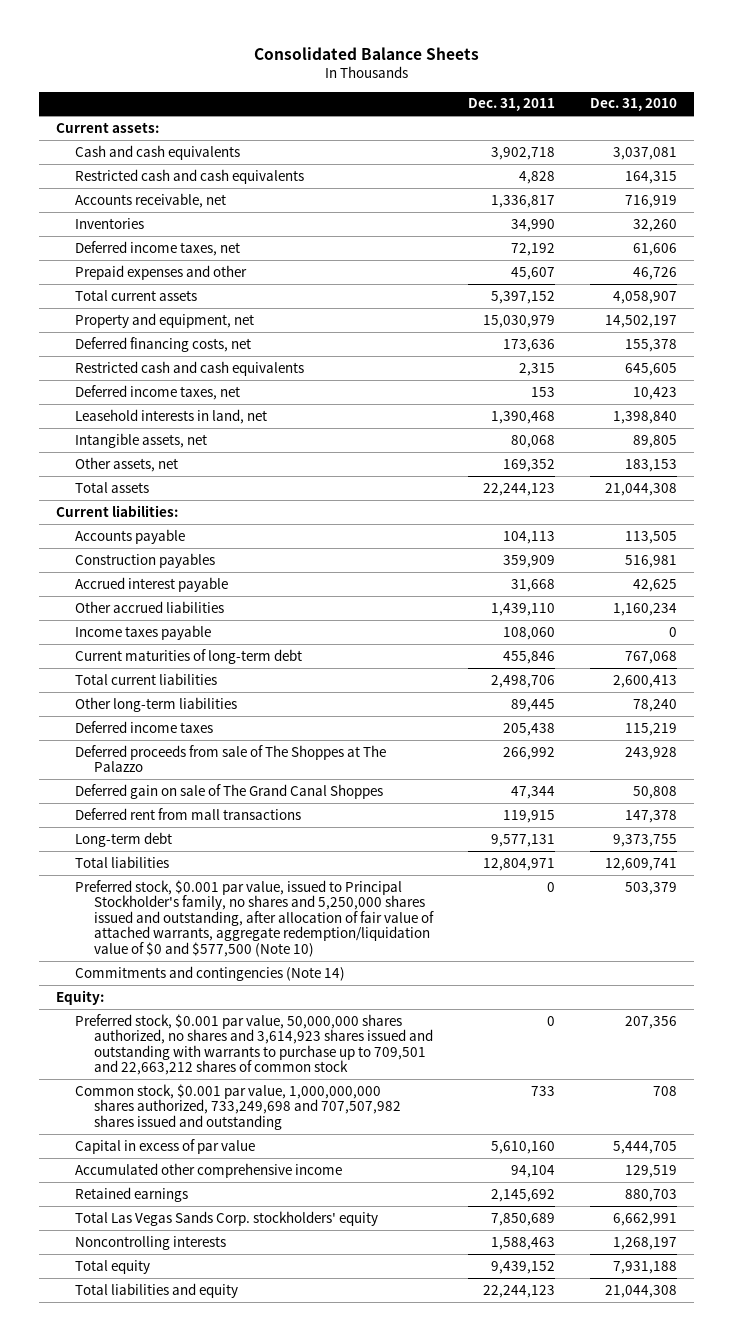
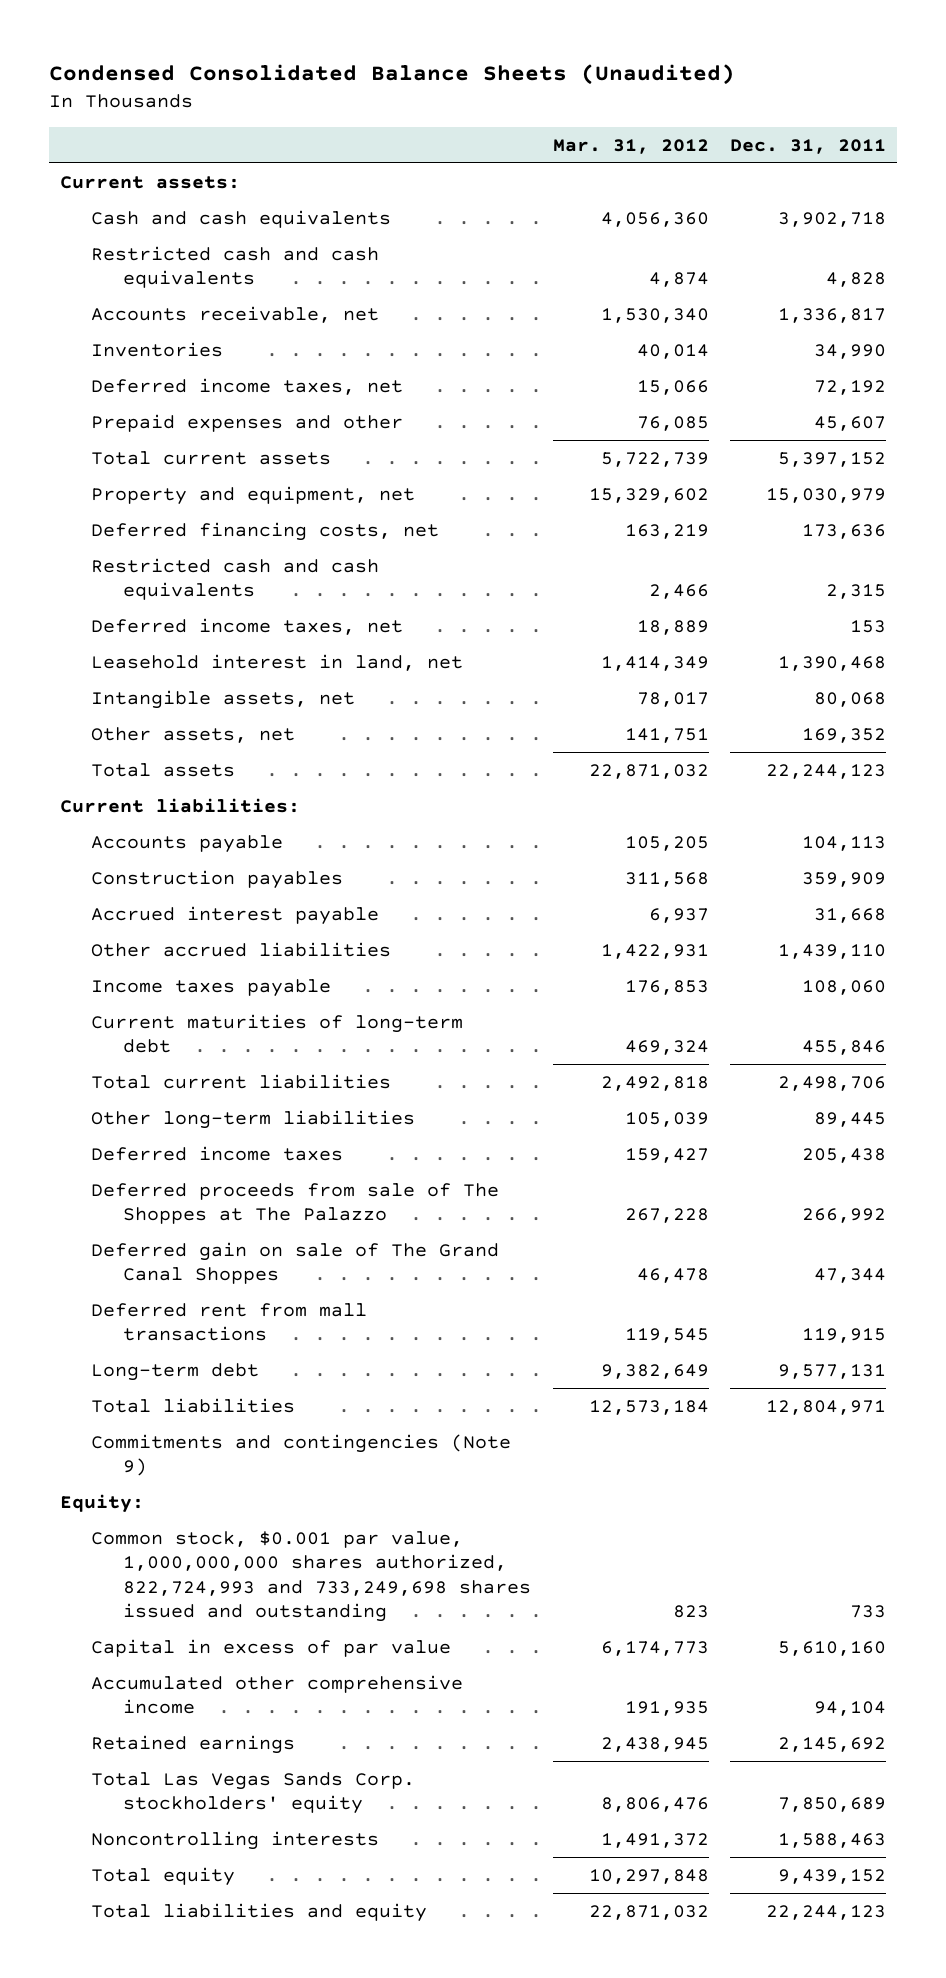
[253,47,479,61] Consolidated Balance Sheets -> [48,63,735,85] Condensed Consolidated Balance Sheets (Unaudited)
[589,98,677,112] Dec. 31, 2010 -> none
none -> [552,138,709,154] Mar. 31, 2012
[75,408,268,424] Leasehold interests in land, net -> [91,653,464,671] Leasehold interest in land, net
[75,879,435,957] Preferred stock, $0.001 par value, issued to Principal Stockholder's family, no shares and 5,250,000 shares issued and outstanding, after allocation of fair value of attached warrants, aggregate redemption/liquidation value of $0 and $577,500 (Note 10) -> none
[75,965,346,981] Commitments and contingencies (Note 14) -> [91,1433,512,1477] Commitments and contingencies (Note 9)
[75,1013,434,1076] Preferred stock, $0.001 par value, 50,000,000 shares authorized, no shares and 3,614,923 shares issued and outstanding with warrants to purchase up to 709,501 and 22,663,212 shares of common stock -> none
[75,1083,402,1130] Common stock, $0.001 par value, 1,000,000,000 shares authorized, 733,249,698 and 707,507,982 shares issued and outstanding -> [91,1530,532,1622] Common stock, $0.001 par value, 1,000,000,000 shares authorized, 822,724,993 and 733,249,698 shares issued and outstanding

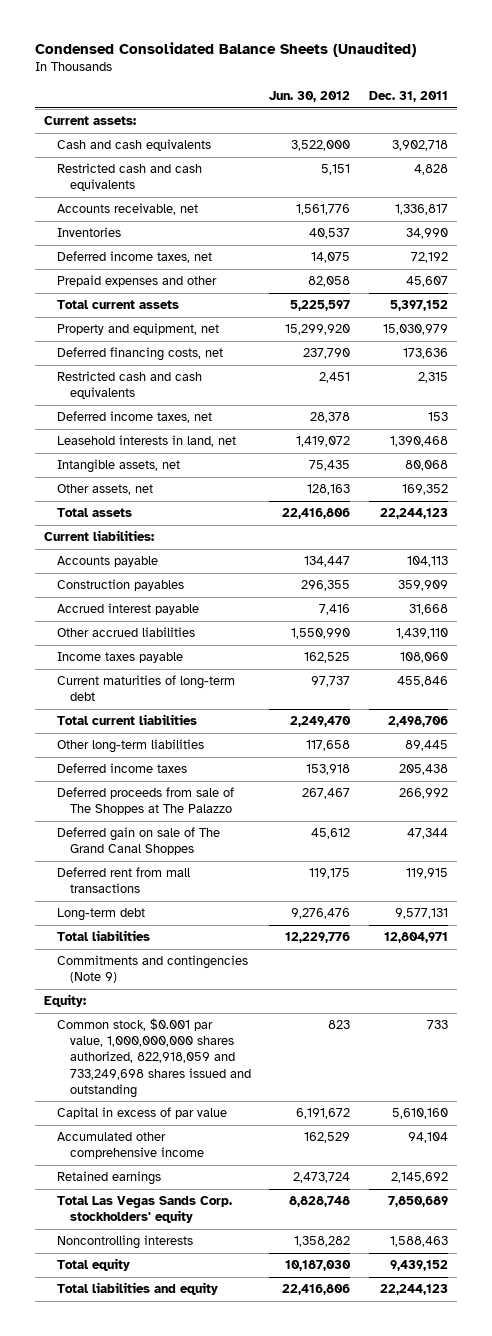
[552,138,709,154] Mar. 31, 2012 -> none
none -> [269,90,351,102] Jun. 30, 2012
[91,653,464,671] Leasehold interest in land, net -> [56,435,236,448] Leasehold interests in land, net
[91,1530,532,1622] Common stock, $0.001 par value, 1,000,000,000 shares authorized, 822,724,993 and 733,249,698 shares issued and outstanding -> [56,1018,251,1098] Common stock, $0.001 par value, 1,000,000,000 shares authorized, 822,918,059 and 733,249,698 shares issued and outstanding

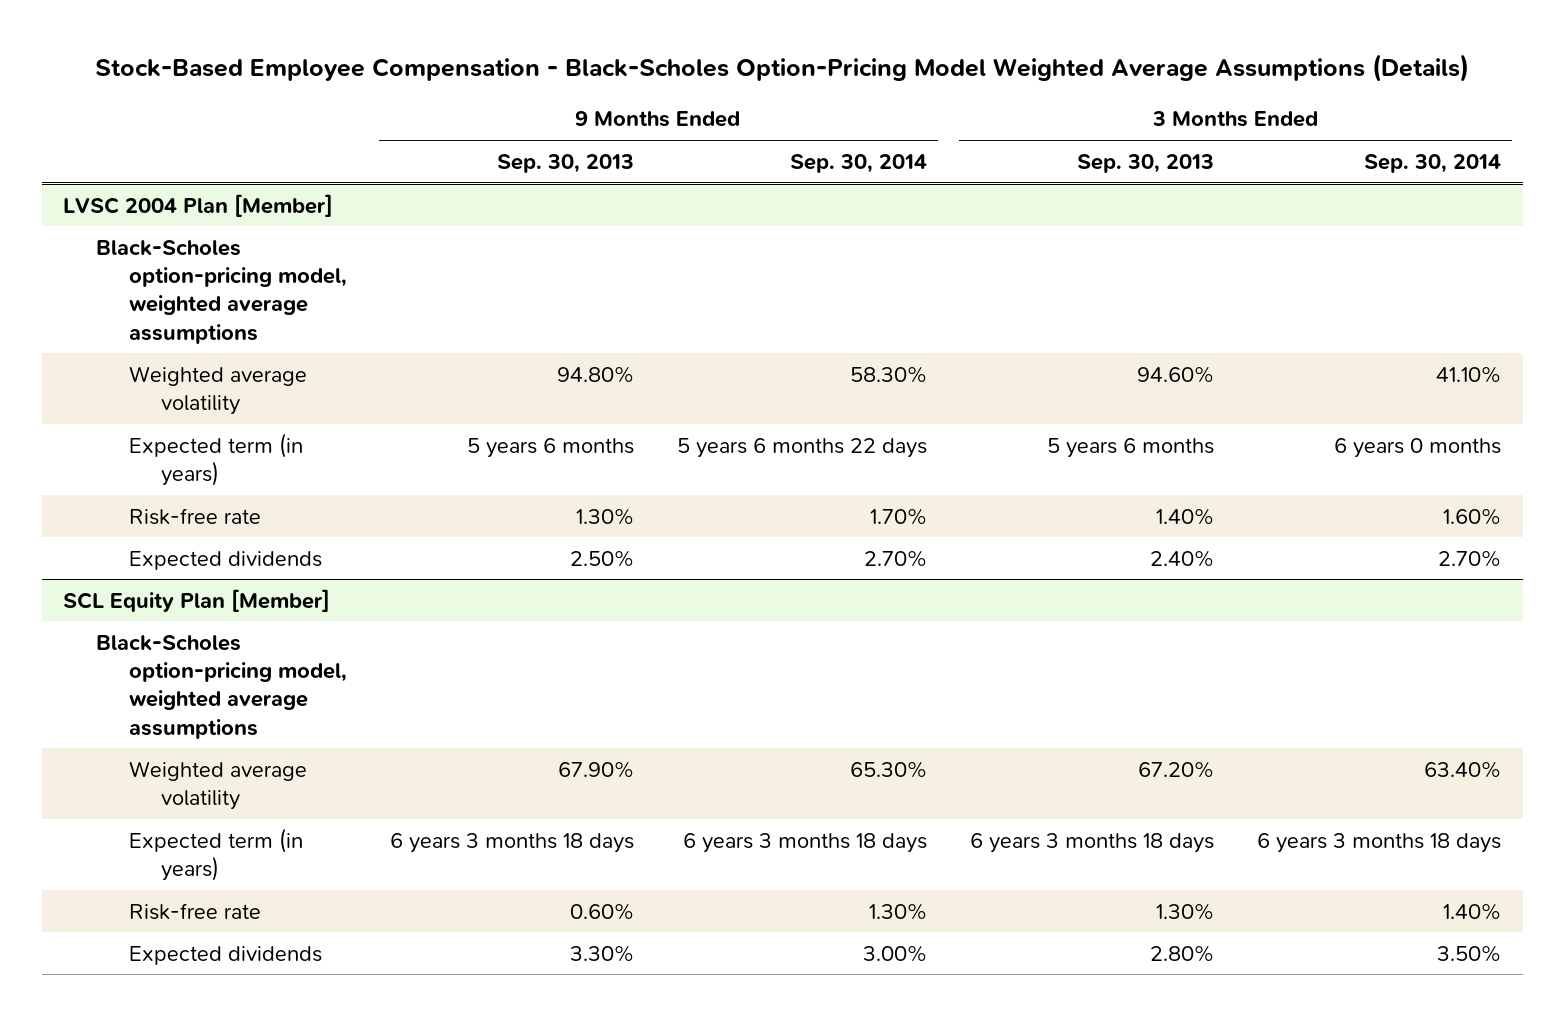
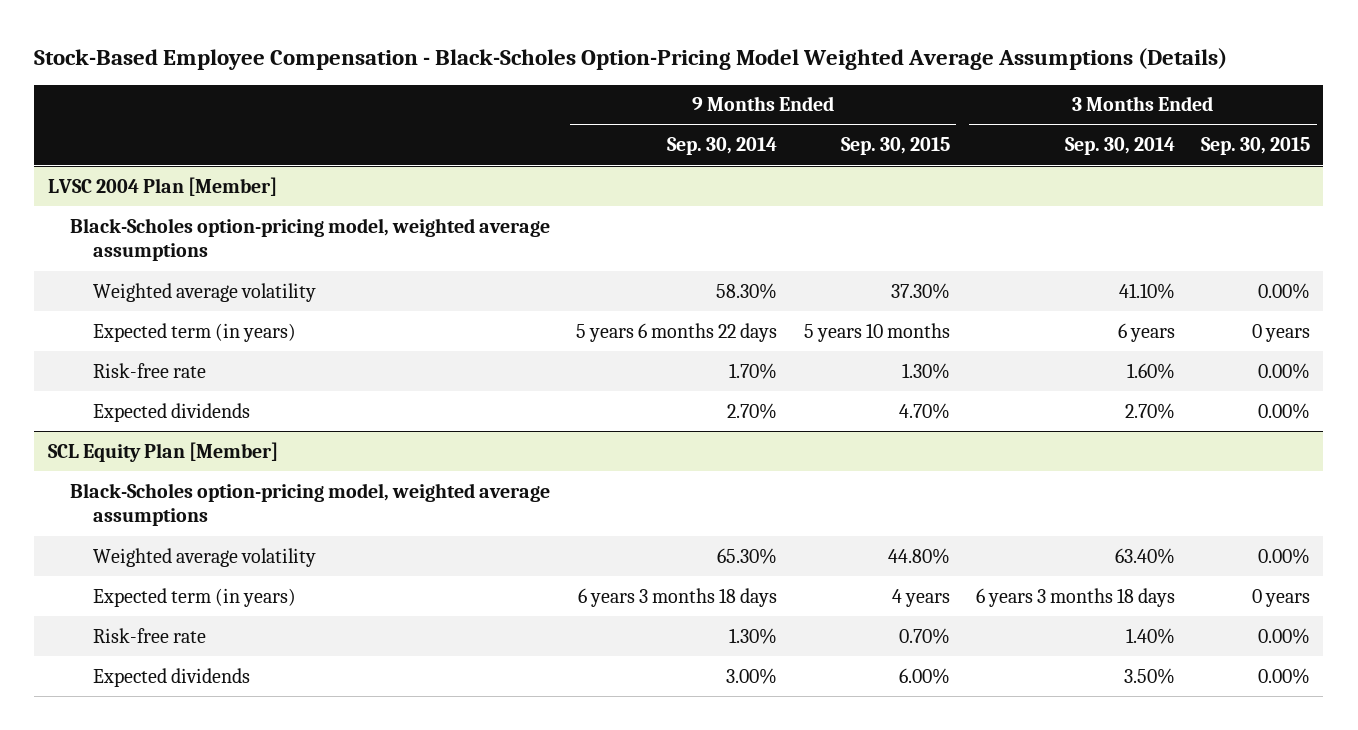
[496,153,634,173] Sep. 30, 2013 -> none
[1077,153,1215,173] Sep. 30, 2013 -> none
none -> [840,137,950,156] Sep. 30, 2015
none -> [1201,137,1311,156] Sep. 30, 2015
[1334,437,1502,458] 6 years 0 months -> [1118,322,1176,342] 6 years

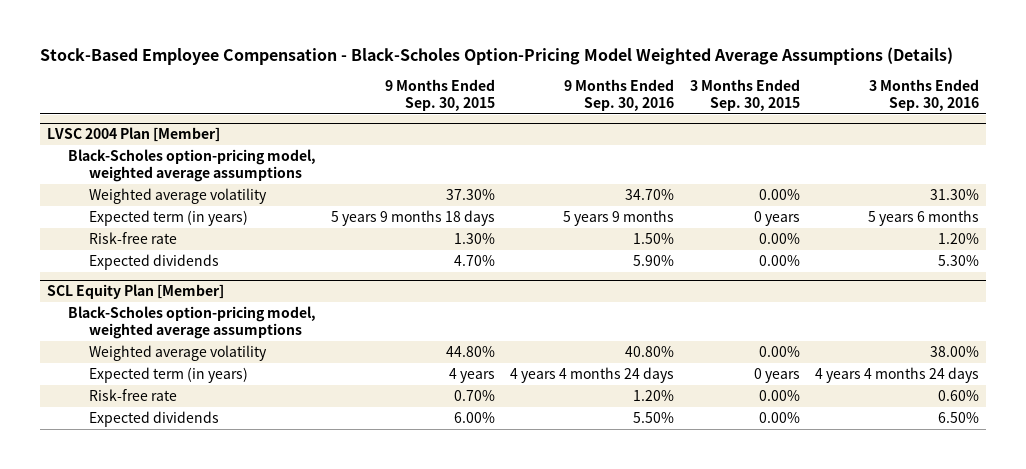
[667,137,778,156] Sep. 30, 2014 -> none
[1065,137,1176,156] Sep. 30, 2014 -> none
none -> [564,78,675,111] 9 Months Ended Sep. 30, 2016
none -> [868,78,979,111] 3 Months Ended Sep. 30, 2016
[803,322,950,342] 5 years 10 months -> [331,209,496,226] 5 years 9 months 18 days

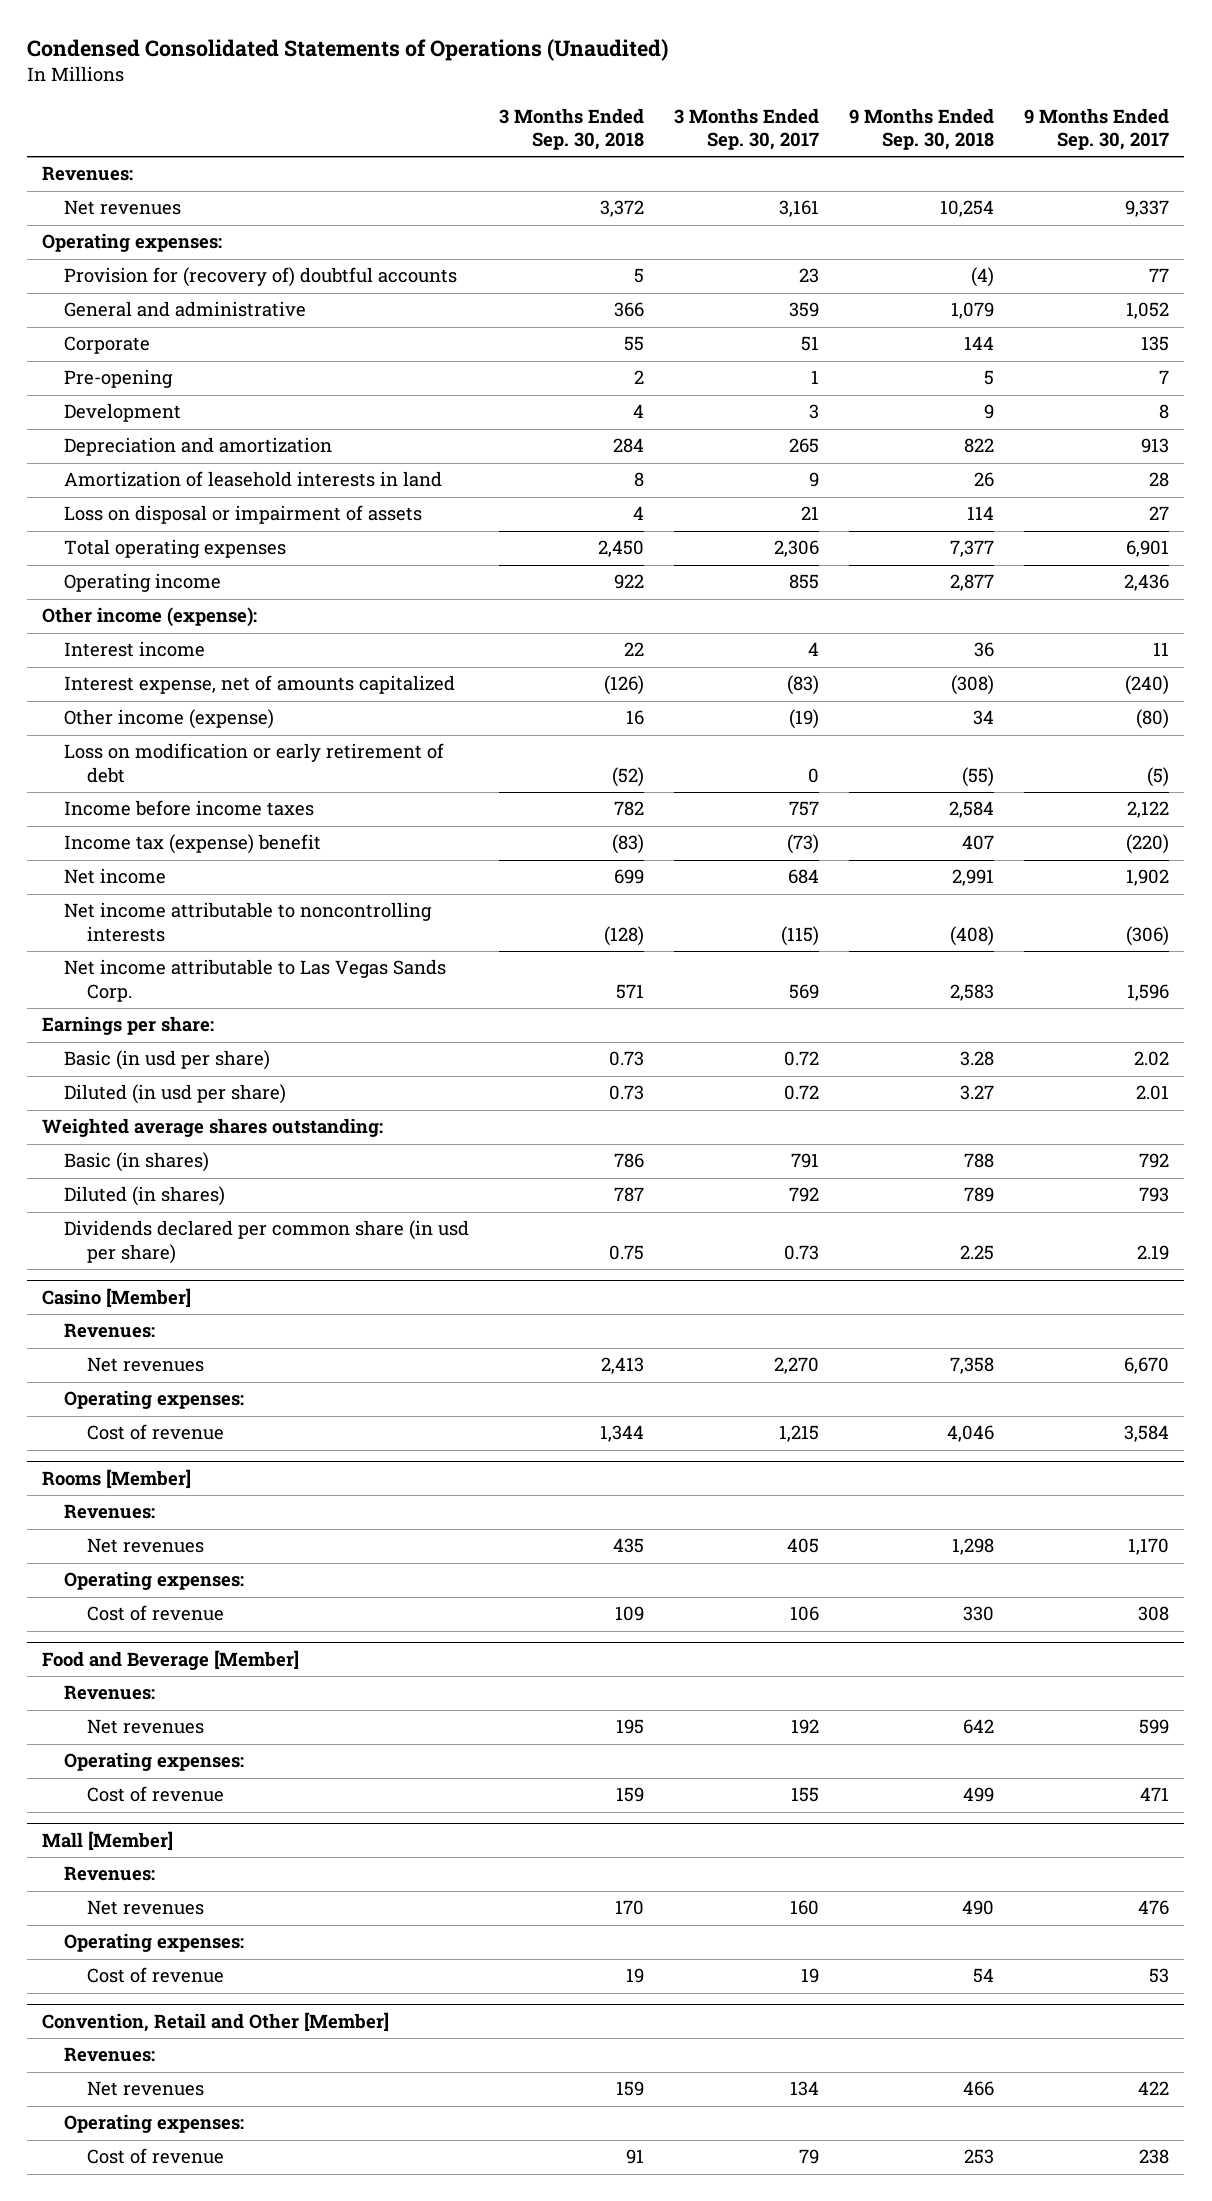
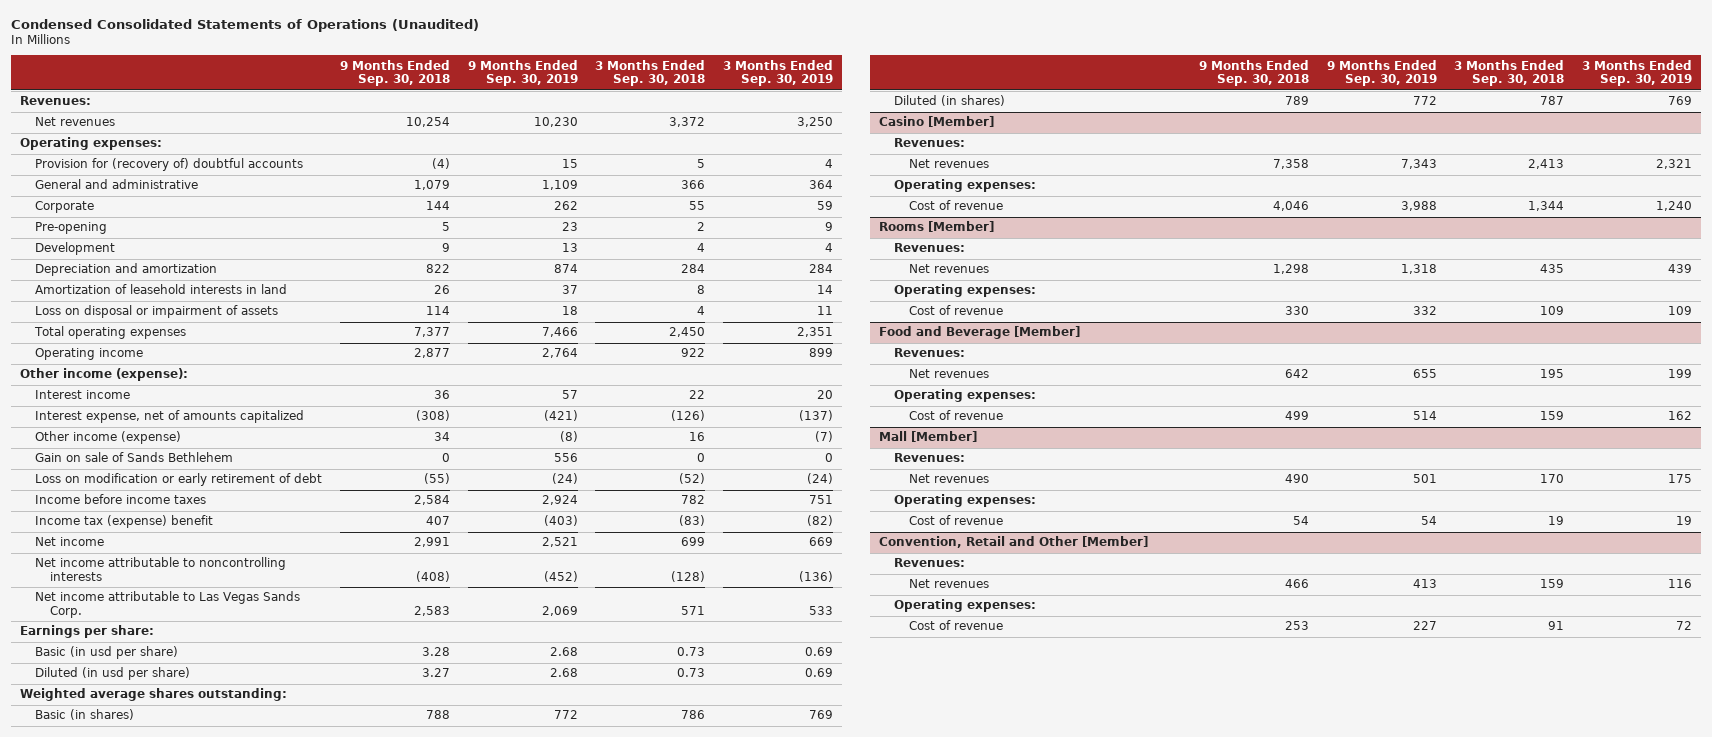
[674,108,820,151] 3 Months Ended Sep. 30, 2017 -> none
[1024,108,1170,151] 9 Months Ended Sep. 30, 2017 -> none
none -> [467,59,578,87] 9 Months Ended Sep. 30, 2019
none -> [723,59,834,87] 3 Months Ended Sep. 30, 2019
none -> [35,452,234,463] Gain on sale of Sands Bethlehem
[64,1220,470,1264] Dividends declared per common share (in usd per share) -> none

